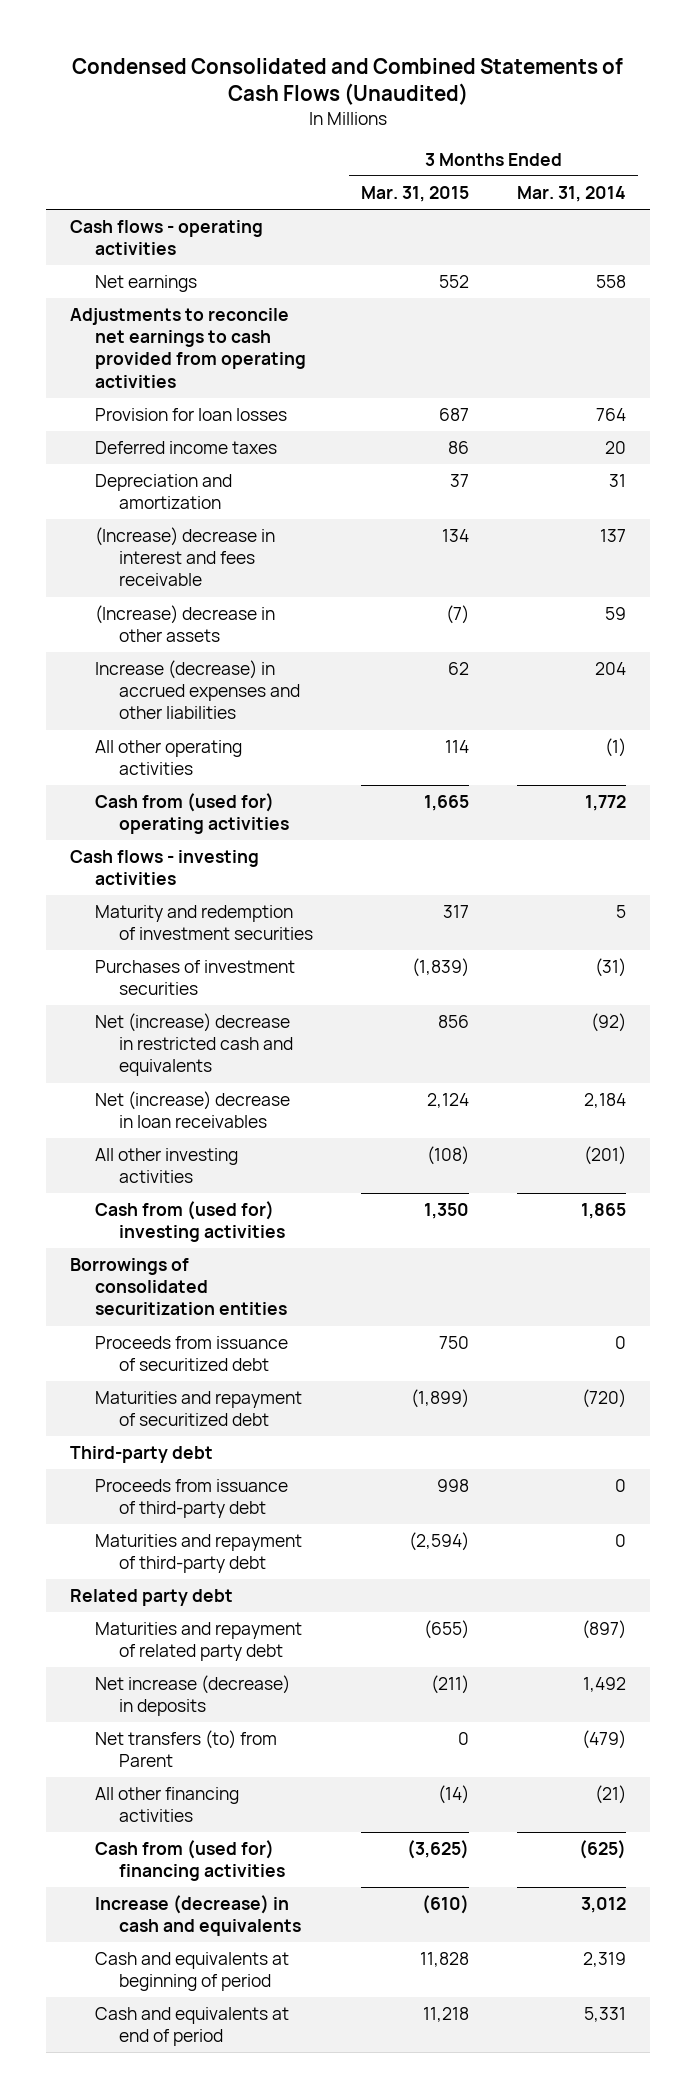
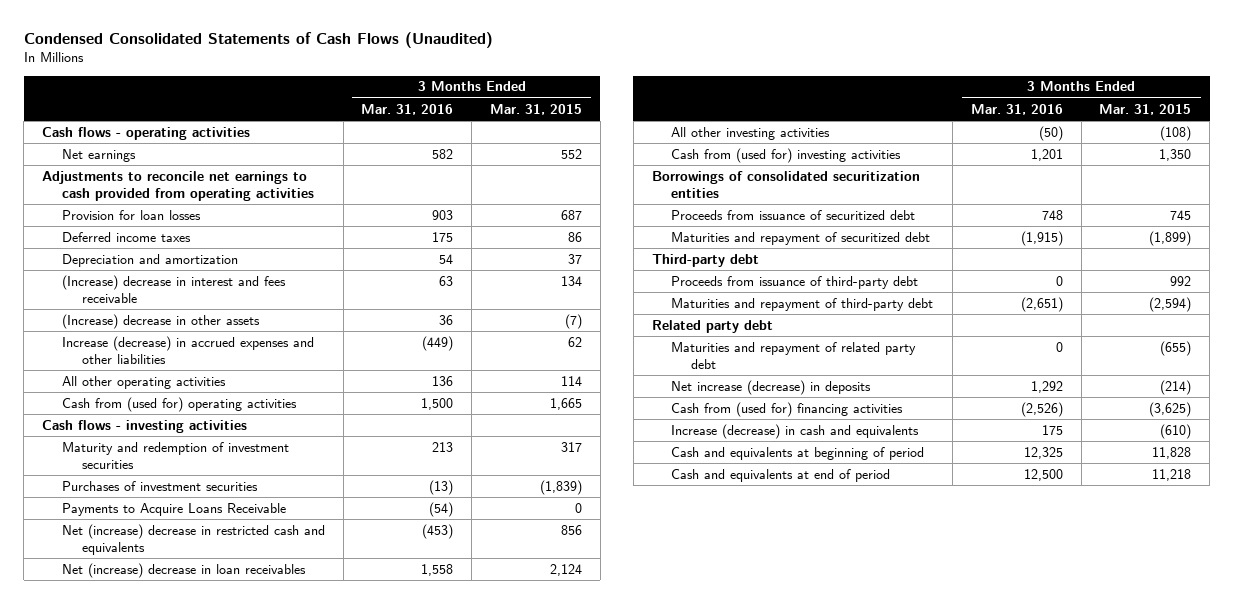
[72,57,624,106] Condensed Consolidated and Combined Statements of Cash Flows (Unaudited) -> [23,32,493,49] Condensed Consolidated Statements of Cash Flows (Unaudited)
[517,185,627,202] Mar. 31, 2014 -> none
none -> [361,103,454,115] Mar. 31, 2016
none -> [61,502,286,516] Payments to Acquire Loans Receivable
[439,1336,470,1350] 750 -> [1170,209,1192,220] 745
[437,1479,470,1493] 998 -> [1170,275,1192,286] 992
[94,1730,277,1768] Net transfers (to) from Parent -> none
[94,1787,239,1823] All other financing activities -> none
[431,1675,470,1695] (211) -> [1160,379,1192,395] (214)

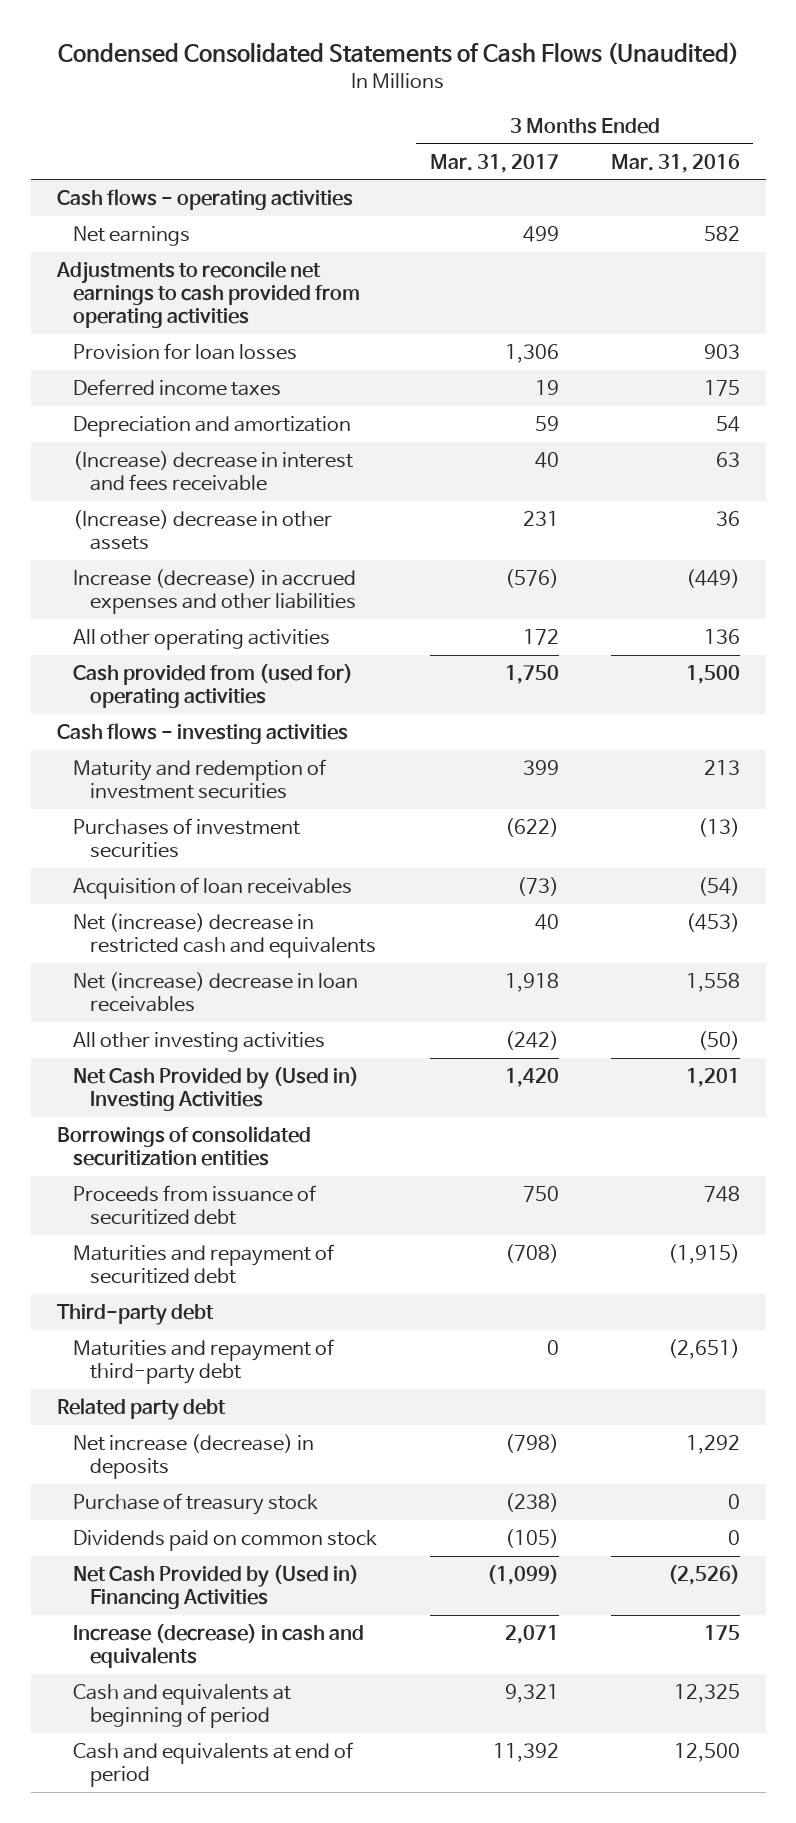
[489,103,582,115] Mar. 31, 2015 -> none
none -> [429,153,559,173] Mar. 31, 2017
[61,396,297,412] Cash from (used for) operating activities -> [73,664,354,709] Cash provided from (used for) operating activities
[61,502,286,516] Payments to Acquire Loans Receivable -> [73,877,353,900] Acquisition of loan receivables
[671,147,902,163] Cash from (used for) investing activities -> [73,1067,360,1112] Net Cash Provided by (Used in) Investing Activities
[671,275,919,289] Proceeds from issuance of third-party debt -> none
[671,341,917,369] Maturities and repayment of related party debt -> none
none -> [73,1493,319,1516] Purchase of treasury stock
none -> [73,1530,378,1552] Dividends paid on common stock
[671,401,904,417] Cash from (used for) financing activities -> [73,1565,360,1610] Net Cash Provided by (Used in) Financing Activities

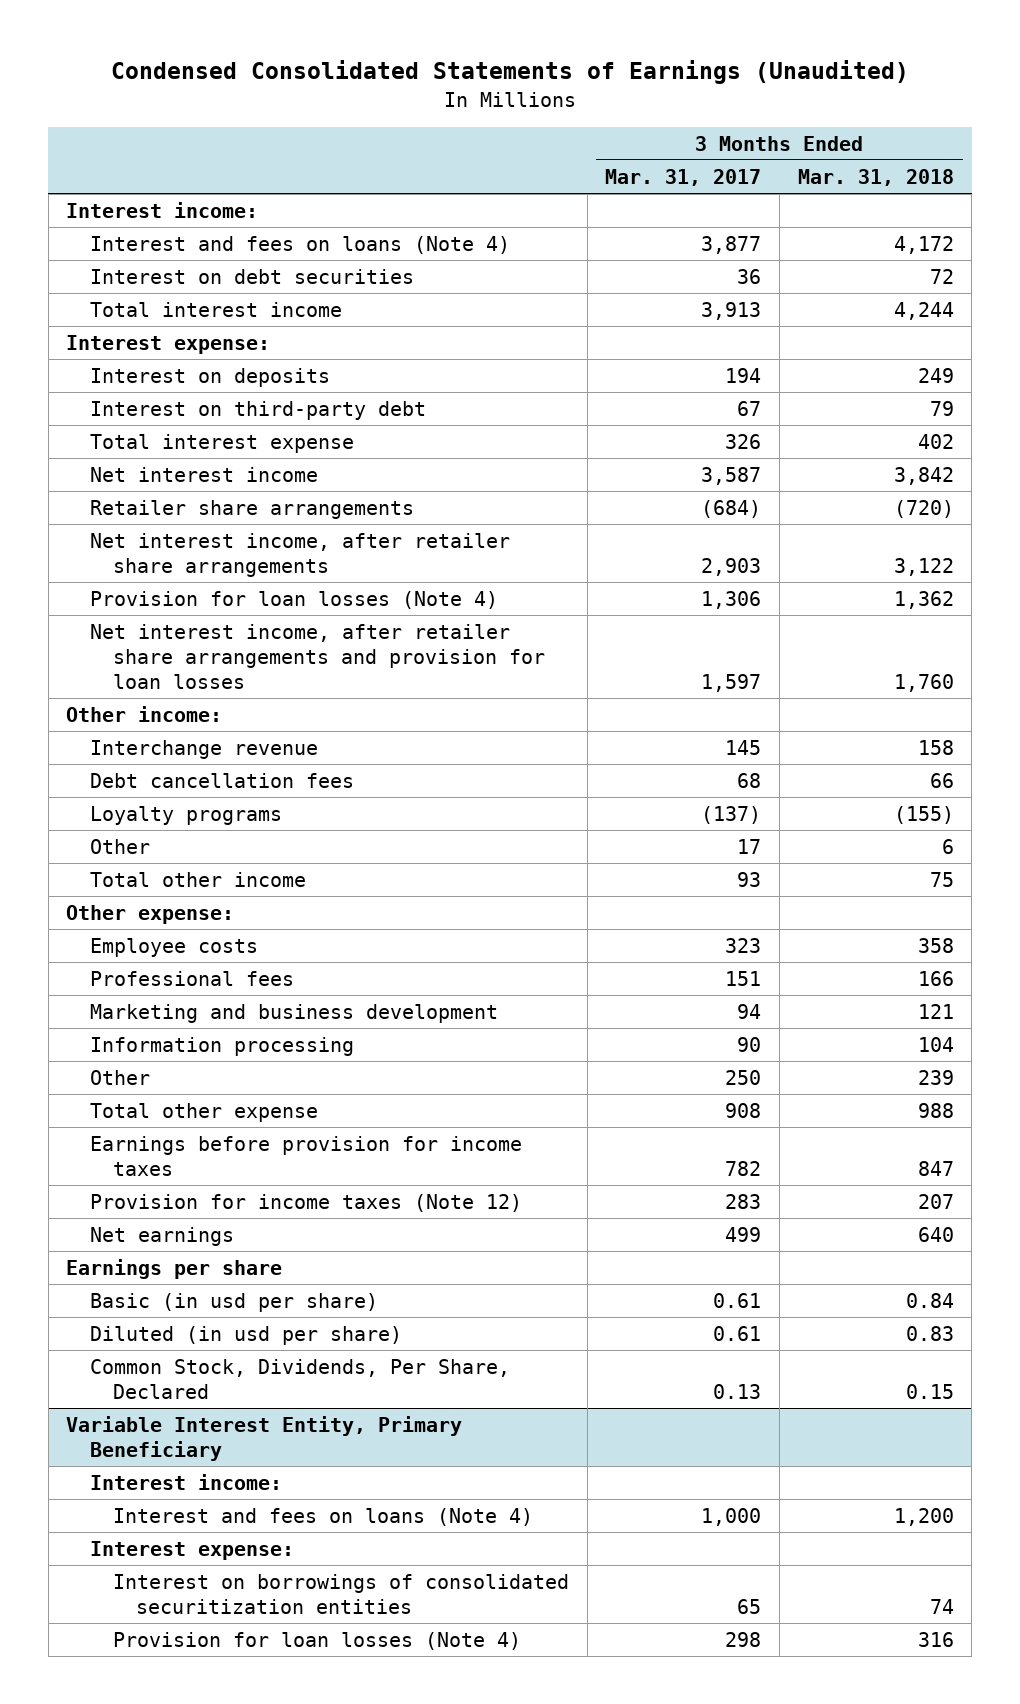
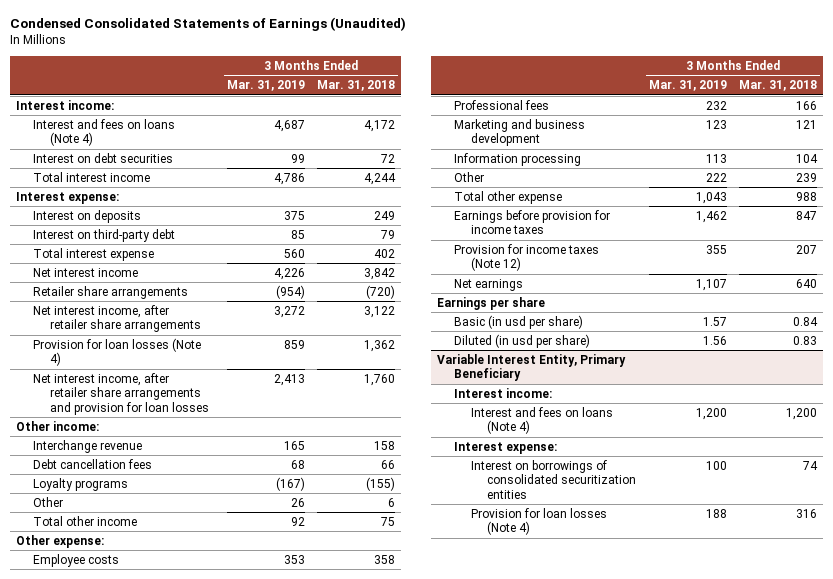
[605,168,762,186] Mar. 31, 2017 -> none
none -> [227,80,306,92] Mar. 31, 2019
[89,1358,510,1400] Common Stock, Dividends, Per Share, Declared -> none

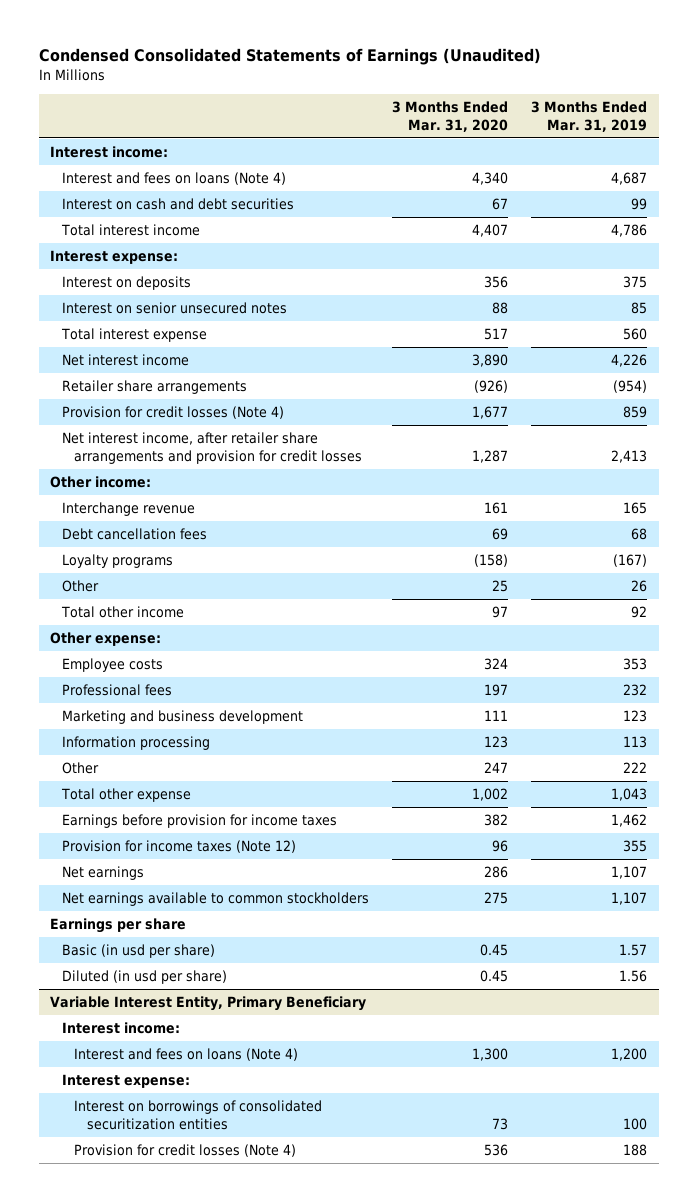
[317,80,396,92] Mar. 31, 2018 -> none
none -> [392,100,509,132] 3 Months Ended Mar. 31, 2020
[32,152,173,163] Interest on debt securities -> [62,198,295,211] Interest on cash and debt securities
[32,228,175,242] Interest on third-party debt -> [62,302,288,315] Interest on senior unsecured notes
[32,304,201,333] Net interest income, after retailer share arrangements -> none
[32,337,201,367] Provision for loan losses (Note 4) -> [62,406,285,420] Provision for credit losses (Note 4)
[32,372,209,415] Net interest income, after retailer share arrangements and provision for loan losses -> [62,432,363,464] Net interest income, after retailer share arrangements and provision for credit losses
none -> [62,892,370,907] Net earnings available to common stockholders
[470,507,607,536] Provision for loan losses (Note 4) -> [74,1144,297,1158] Provision for credit losses (Note 4)

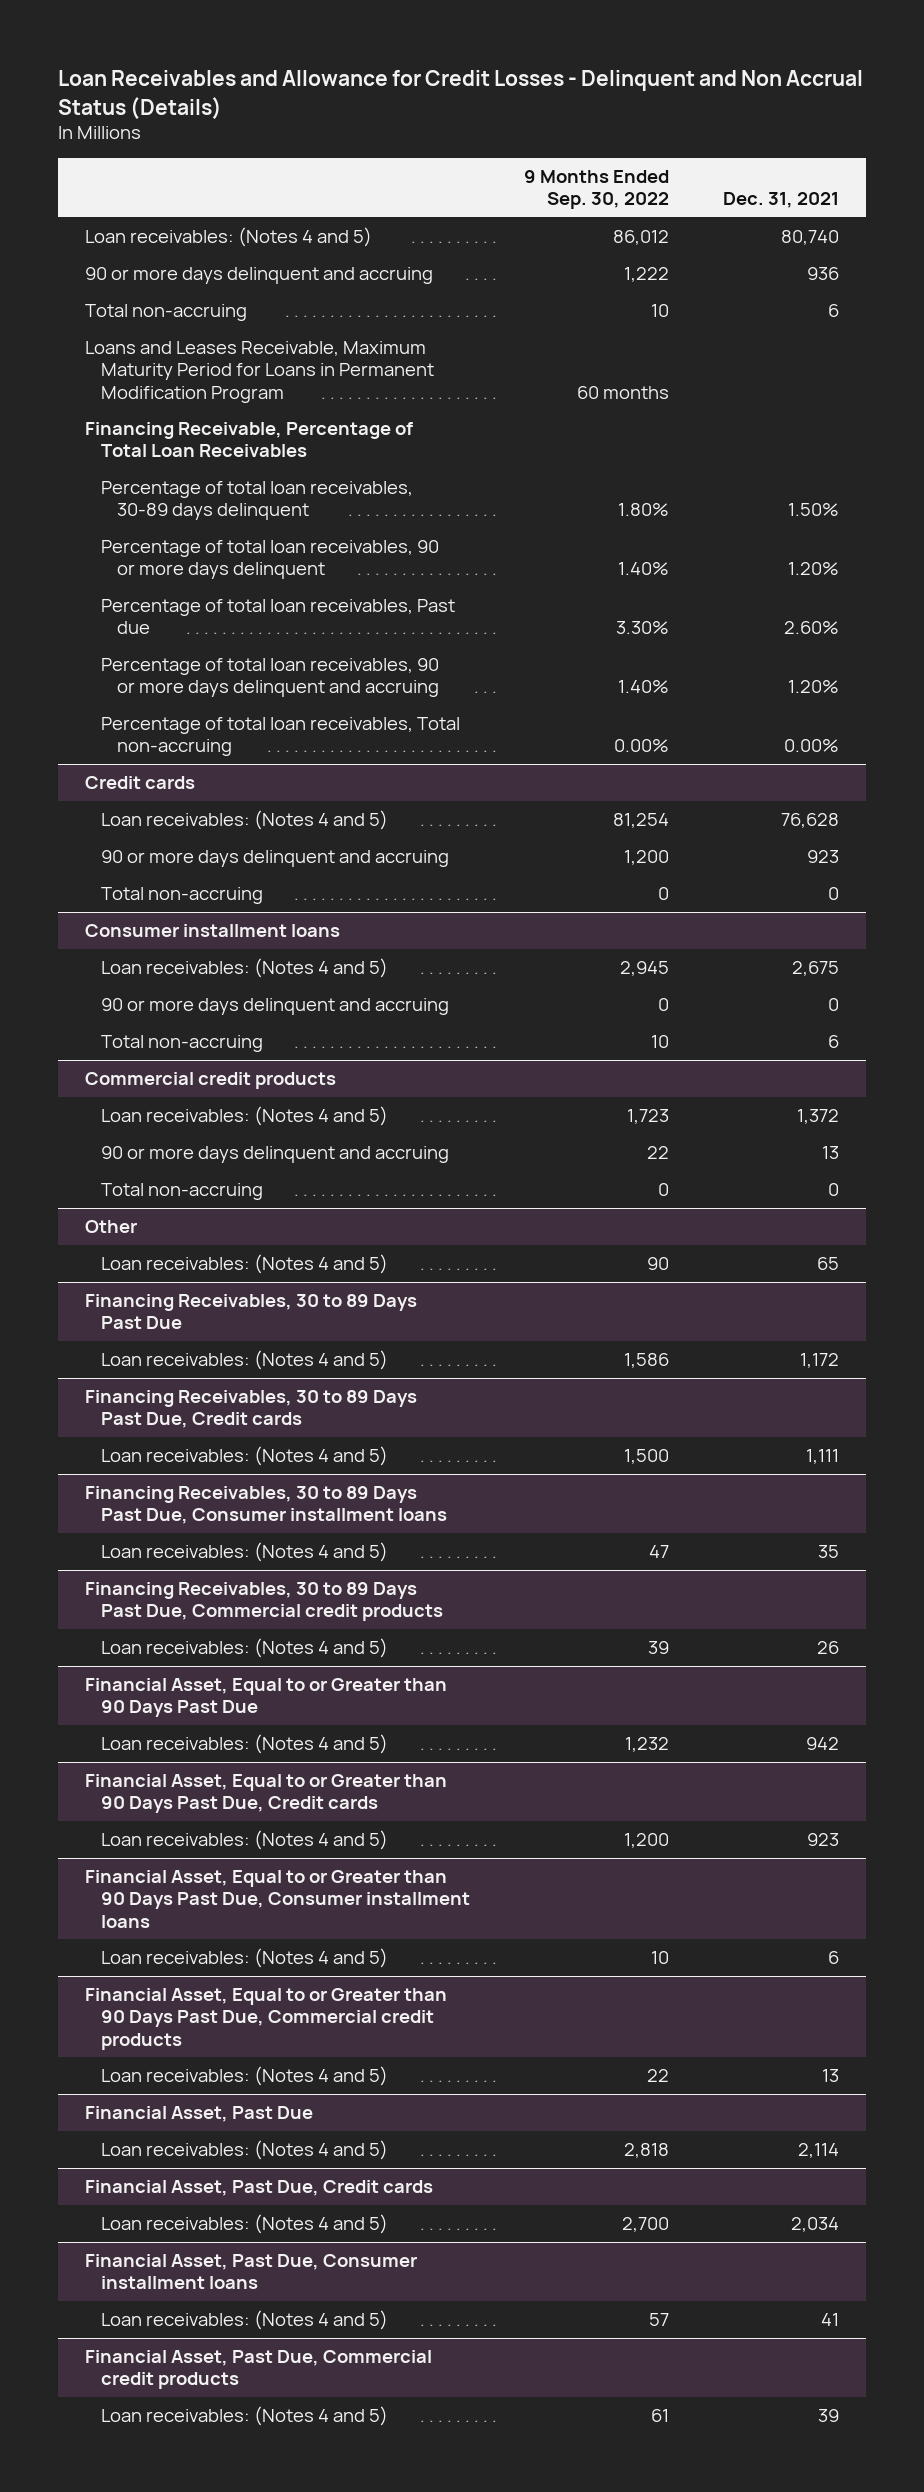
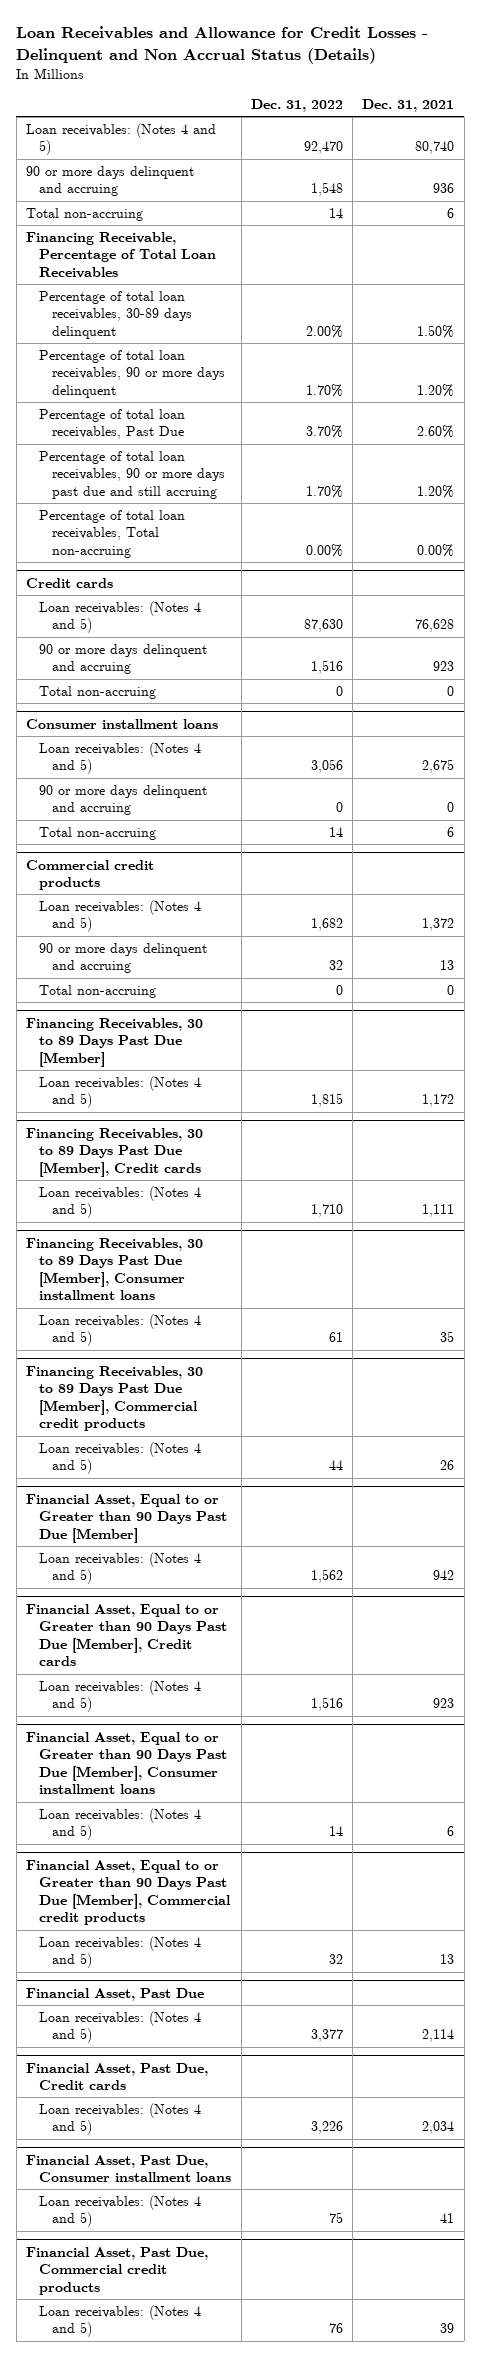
[523,169,669,209] 9 Months Ended Sep. 30, 2022 -> none
none -> [250,99,343,113] Dec. 31, 2022
[84,340,434,403] Loans and Leases Receivable, Maximum Maturity Period for Loans in Permanent Modification Program -> none
[100,598,455,635] Percentage of total loan receivables, Past due -> [39,408,186,440] Percentage of total loan receivables, Past Due
[100,657,439,698] Percentage of total loan receivables, 90 or more days delinquent and accruing -> [39,450,226,500] Percentage of total loan receivables, 90 or more days past due and still accruing
[84,1219,137,1233] Other -> none
[100,1253,388,1274] Loan receivables: (Notes 4 and 5) -> none
[84,1293,417,1330] Financing Receivables, 30 to 89 Days Past Due -> [26,1017,204,1067] Financing Receivables, 30 to 89 Days Past Due [Member]
[84,1389,417,1429] Financing Receivables, 30 to 89 Days Past Due, Credit cards -> [26,1127,204,1177] Financing Receivables, 30 to 89 Days Past Due [Member], Credit cards
[84,1485,447,1525] Financing Receivables, 30 to 89 Days Past Due, Consumer installment loans -> [26,1237,204,1301] Financing Receivables, 30 to 89 Days Past Due [Member], Consumer installment loans
[84,1581,443,1622] Financing Receivables, 30 to 89 Days Past Due, Commercial credit products -> [26,1365,204,1432] Financing Receivables, 30 to 89 Days Past Due [Member], Commercial credit products
[84,1677,447,1718] Financial Asset, Equal to or Greater than 90 Days Past Due -> [26,1493,228,1543] Financial Asset, Equal to or Greater than 90 Days Past Due [Member]
[84,1773,447,1814] Financial Asset, Equal to or Greater than 90 Days Past Due, Credit cards -> [26,1603,228,1667] Financial Asset, Equal to or Greater than 90 Days Past Due [Member], Credit cards
[84,1869,470,1928] Financial Asset, Equal to or Greater than 90 Days Past Due, Consumer installment loans -> [26,1731,228,1795] Financial Asset, Equal to or Greater than 90 Days Past Due [Member], Consumer installment loans
[84,1987,447,2050] Financial Asset, Equal to or Greater than 90 Days Past Due, Commercial credit products -> [26,1859,232,1926] Financial Asset, Equal to or Greater than 90 Days Past Due [Member], Commercial credit products

